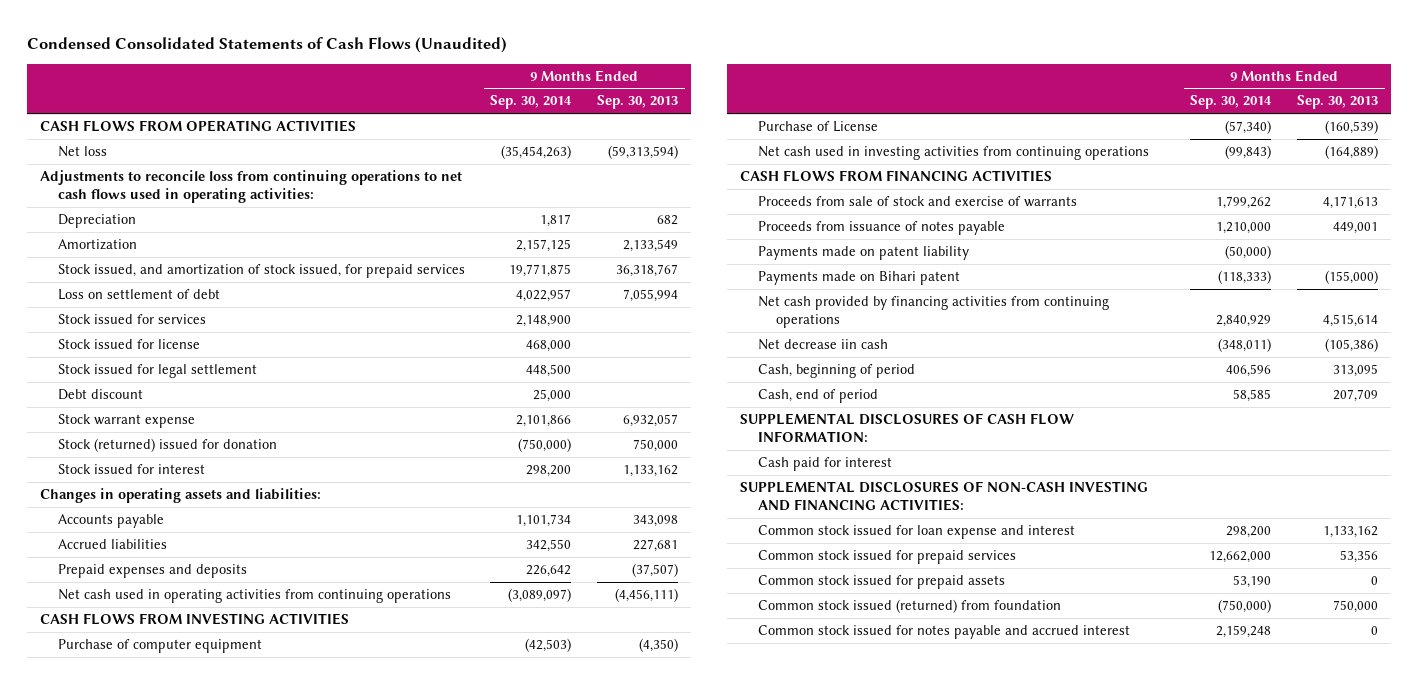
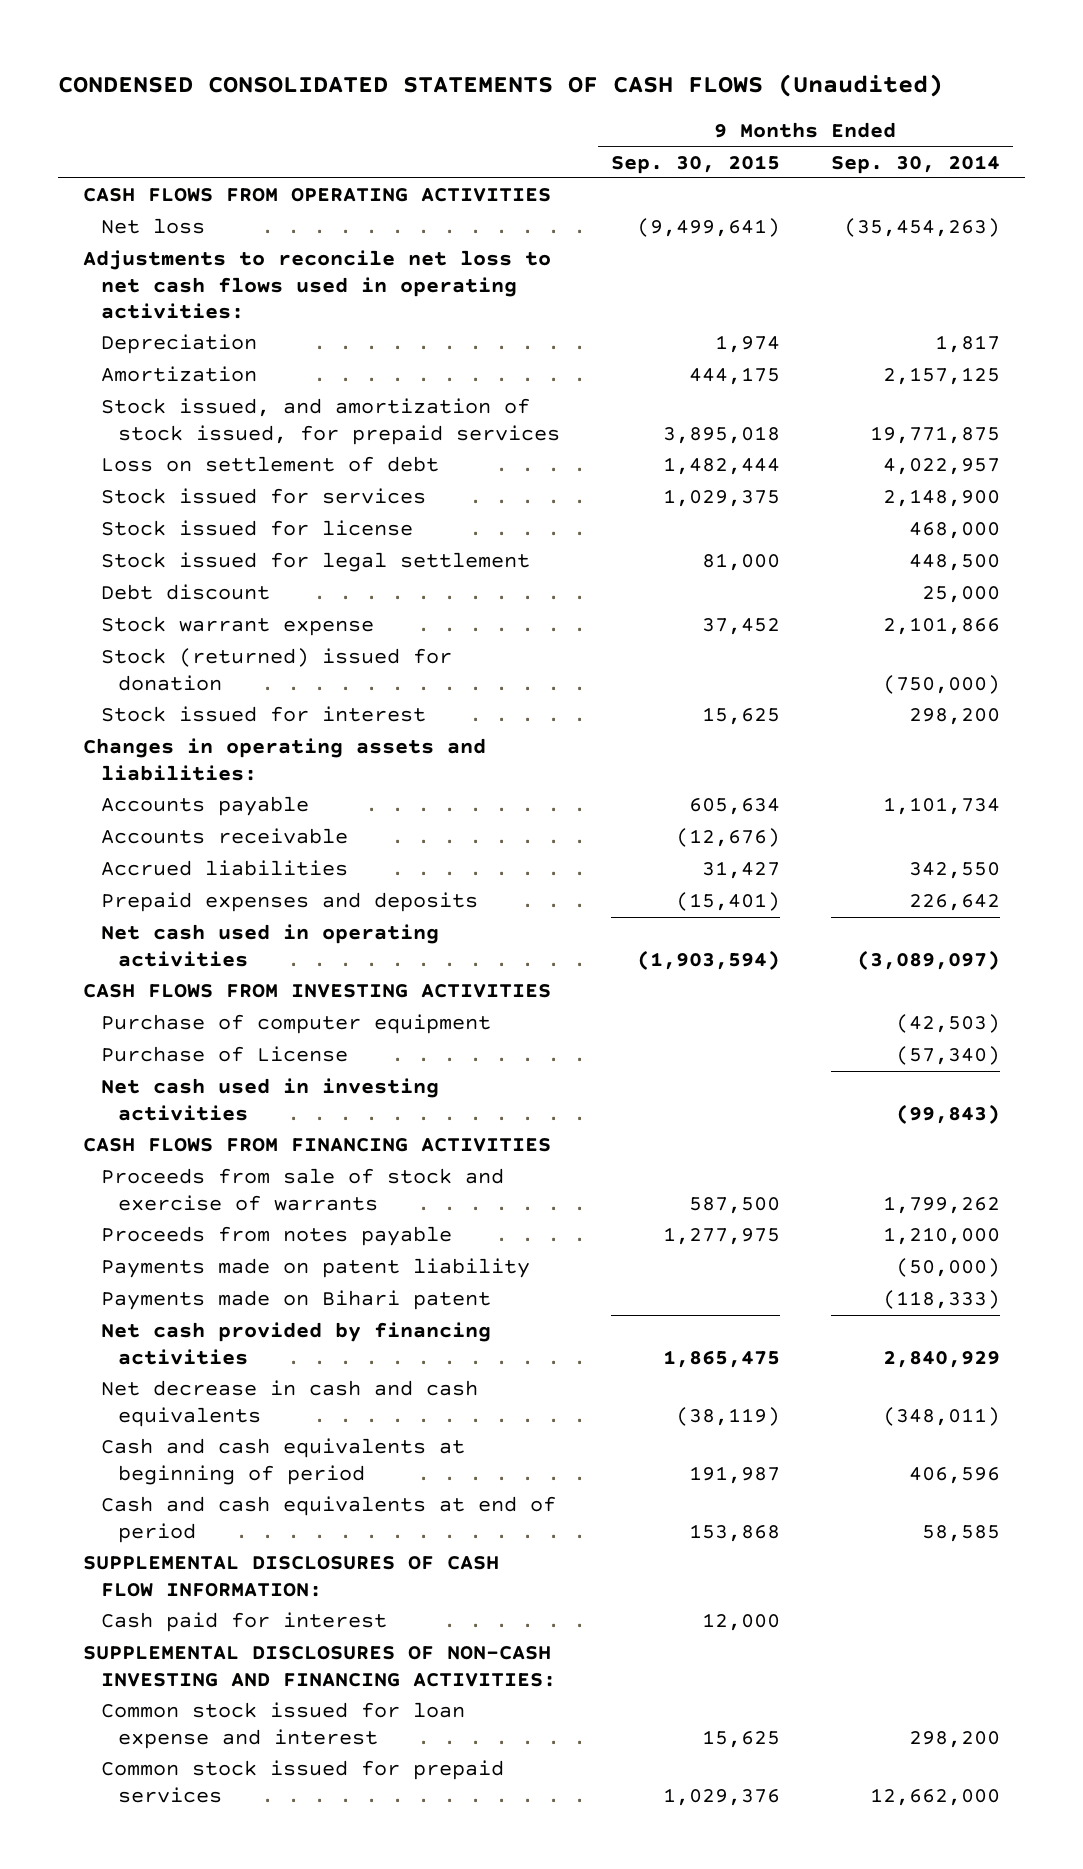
[26,37,507,54] Condensed Consolidated Statements of Cash Flows (Unaudited) -> [57,74,943,98] CONDENSED CONSOLIDATED STATEMENTS OF CASH FLOWS (Unaudited)
[597,95,679,110] Sep. 30, 2013 -> none
none -> [611,154,781,174] Sep. 30, 2015
[39,170,462,204] Adjustments to reconcile loss from continuing operations to net cash flows used in operating activities: -> [83,250,552,319] Adjustments to reconcile net loss to net cash flows used in operating activities:
none -> [100,828,348,845] Accounts receivable
[57,589,451,604] Net cash used in operating activities from continuing operations -> [100,924,439,967] Net cash used in operating activities
[757,146,1149,161] Net cash used in investing activities from continuing operations -> [100,1078,439,1121] Net cash used in investing activities
[757,221,1005,236] Proceeds from issuance of notes payable -> [100,1226,452,1247] Proceeds from notes payable
[757,296,1109,329] Net cash provided by financing activities from continuing operations -> [100,1322,491,1365] Net cash provided by financing activities
[757,339,888,351] Net decrease iin cash -> [100,1380,478,1427] Net decrease in cash and cash equivalents
[757,364,915,379] Cash, beginning of period -> [100,1438,465,1485] Cash and cash equivalents at beginning of period
[757,389,878,404] Cash, end of period -> [100,1496,556,1543] Cash and cash equivalents at end of period
[757,575,1005,590] Common stock issued for prepaid assets -> none
[757,599,1061,614] Common stock issued (returned) from foundation -> none
[757,625,1130,640] Common stock issued for notes payable and accrued interest -> none

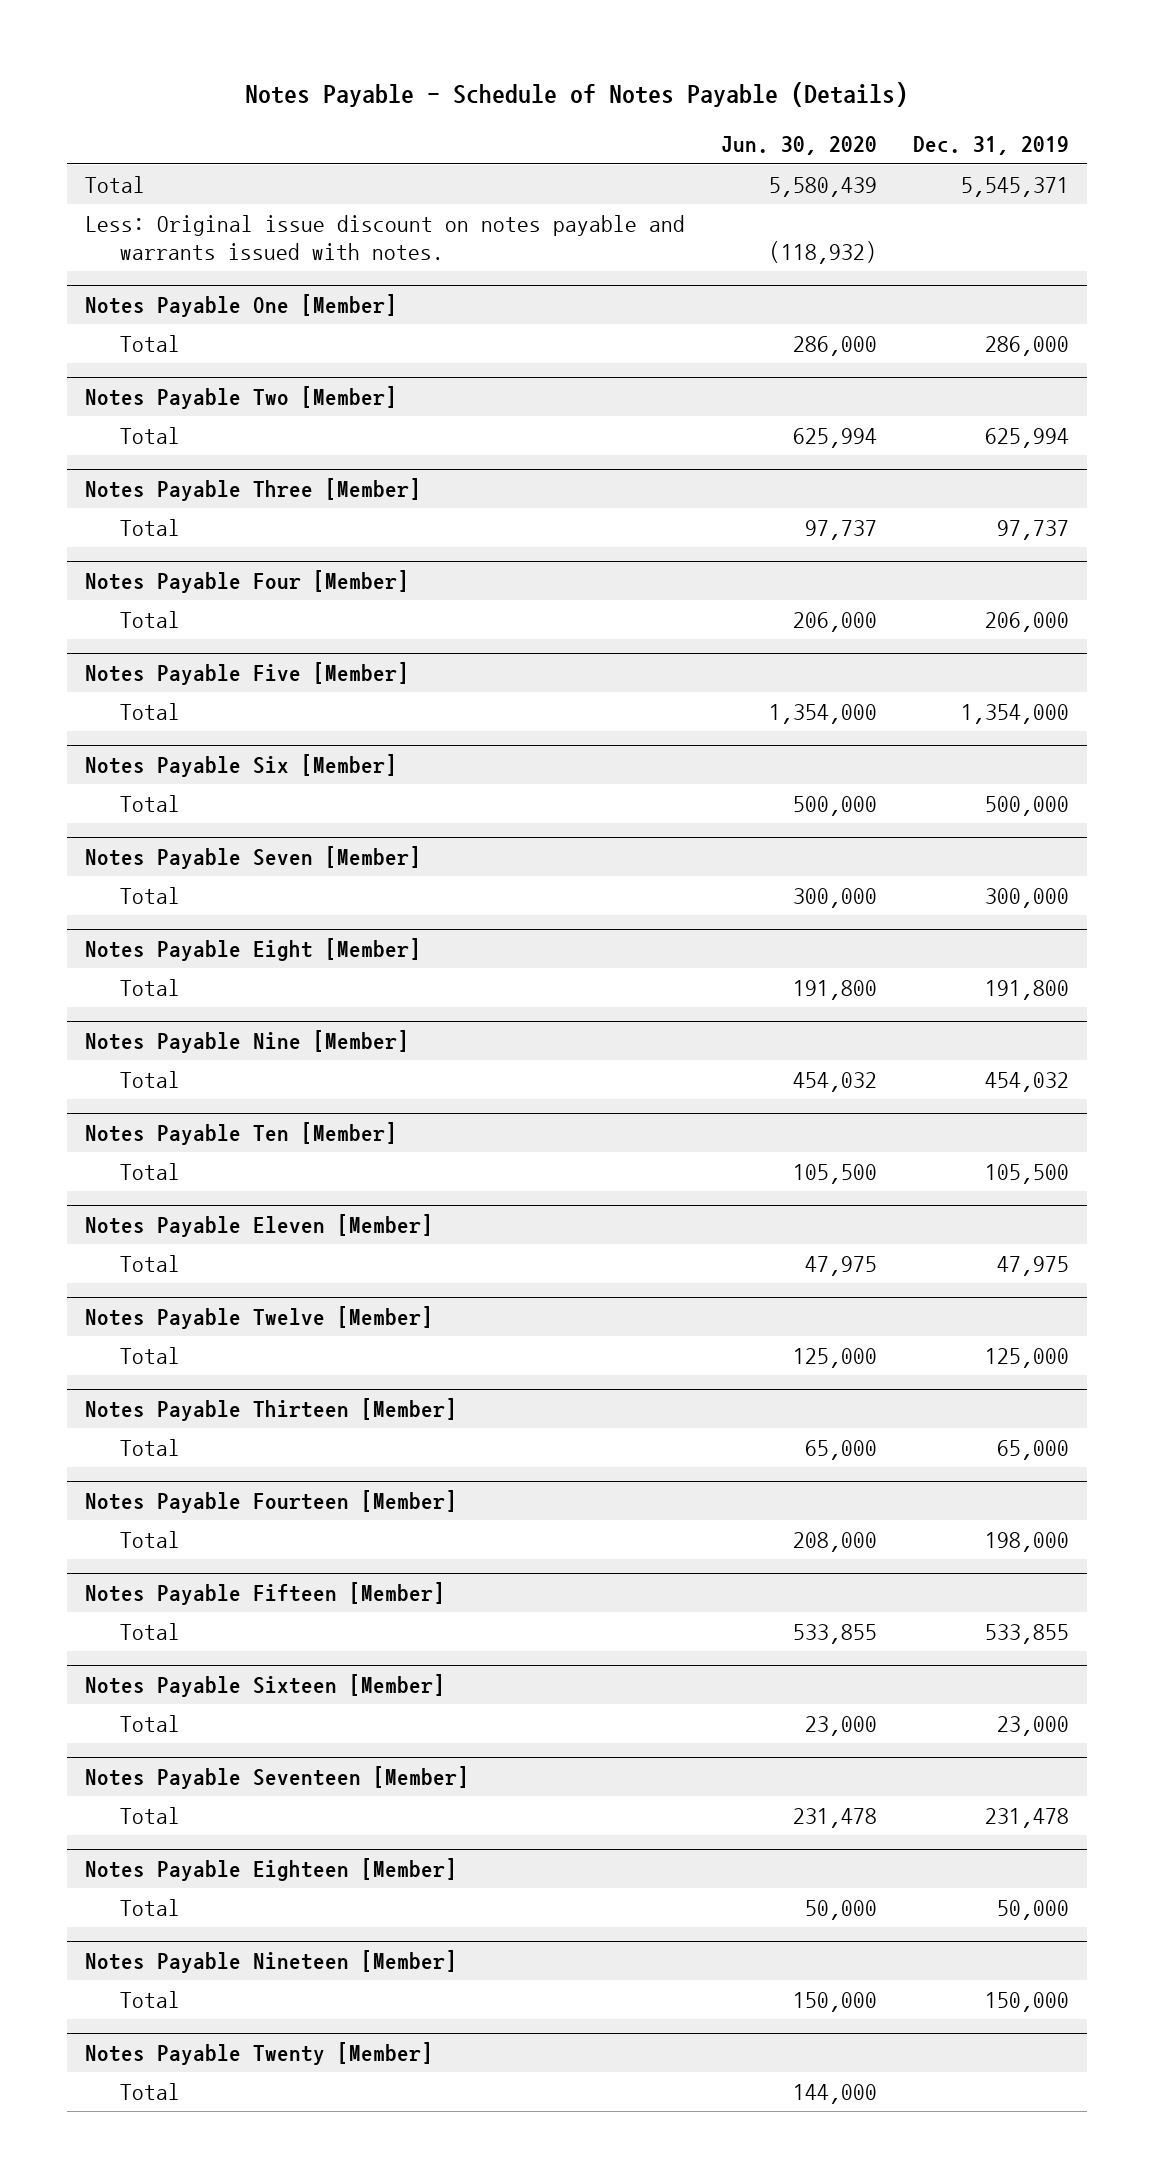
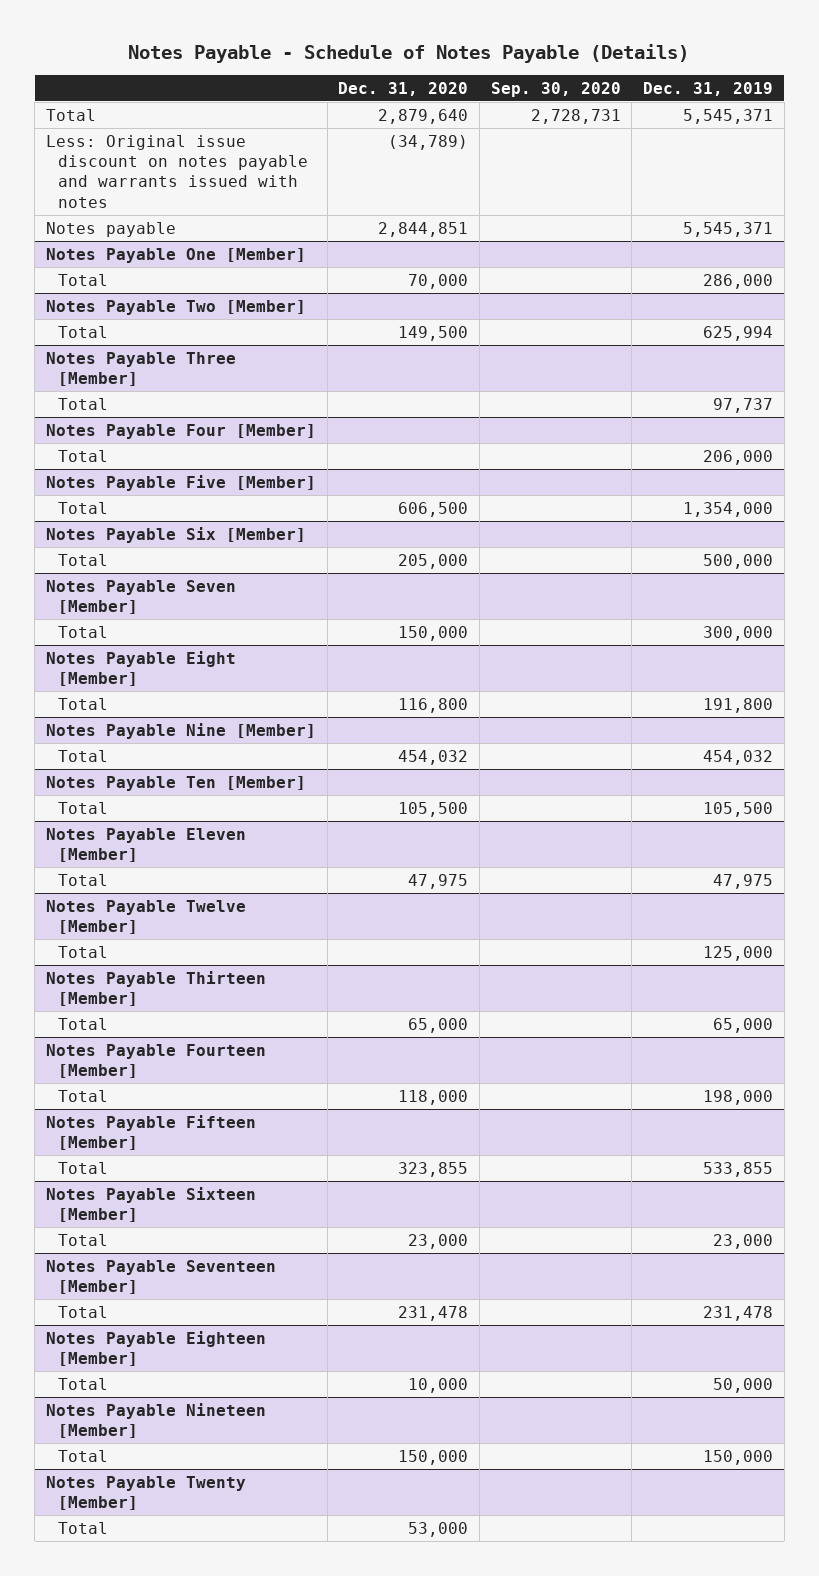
[721,136,878,156] Jun. 30, 2020 -> none
none -> [338,81,469,96] Dec. 31, 2020
none -> [490,81,621,97] Sep. 30, 2020
[85,214,686,260] Less: Original issue discount on notes payable and warrants issued with notes. -> [45,134,309,208] Less: Original issue discount on notes payable and warrants issued with notes
none -> [45,221,176,237] Notes payable

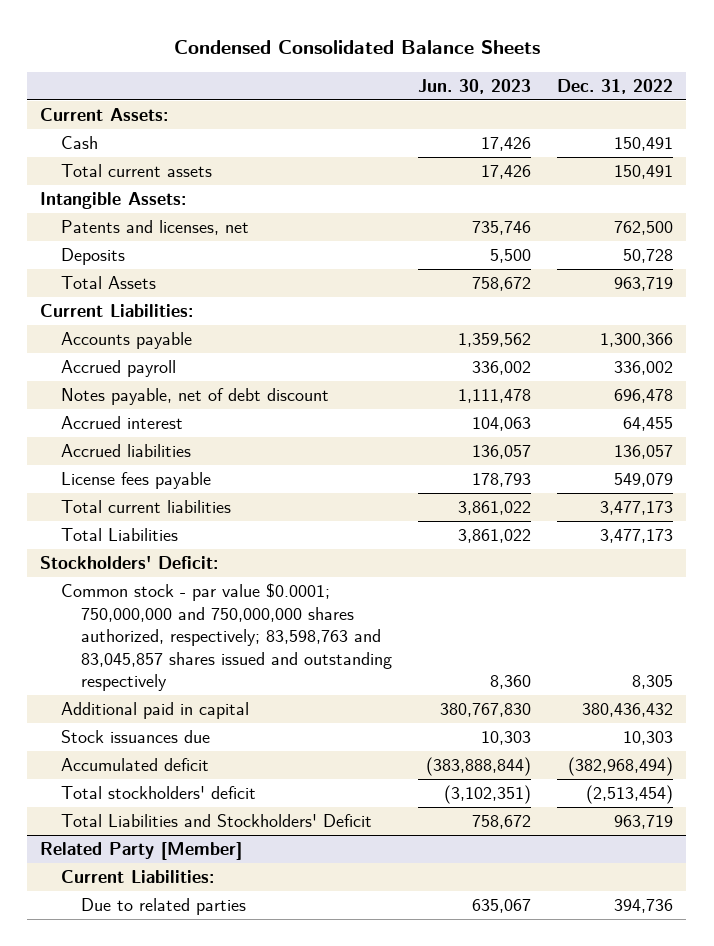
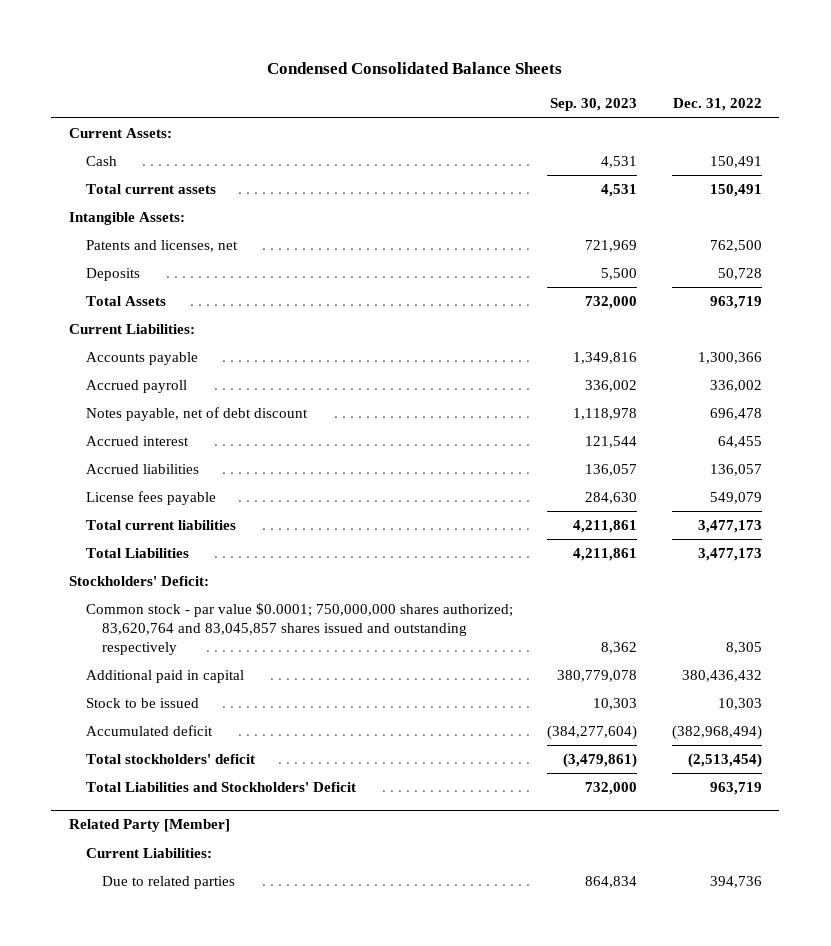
[418,78,532,94] Jun. 30, 2023 -> none
none -> [550,98,638,112] Sep. 30, 2023
[60,583,393,692] Common stock - par value $0.0001; 750,000,000 and 750,000,000 shares authorized, respectively; 83,598,763 and 83,045,857 shares issued and outstanding respectively -> [85,603,513,655] Common stock - par value $0.0001; 750,000,000 shares authorized; 83,620,764 and 83,045,857 shares issued and outstanding respectively
[60,730,210,744] Stock issuances due -> [85,698,199,709] Stock to be issued

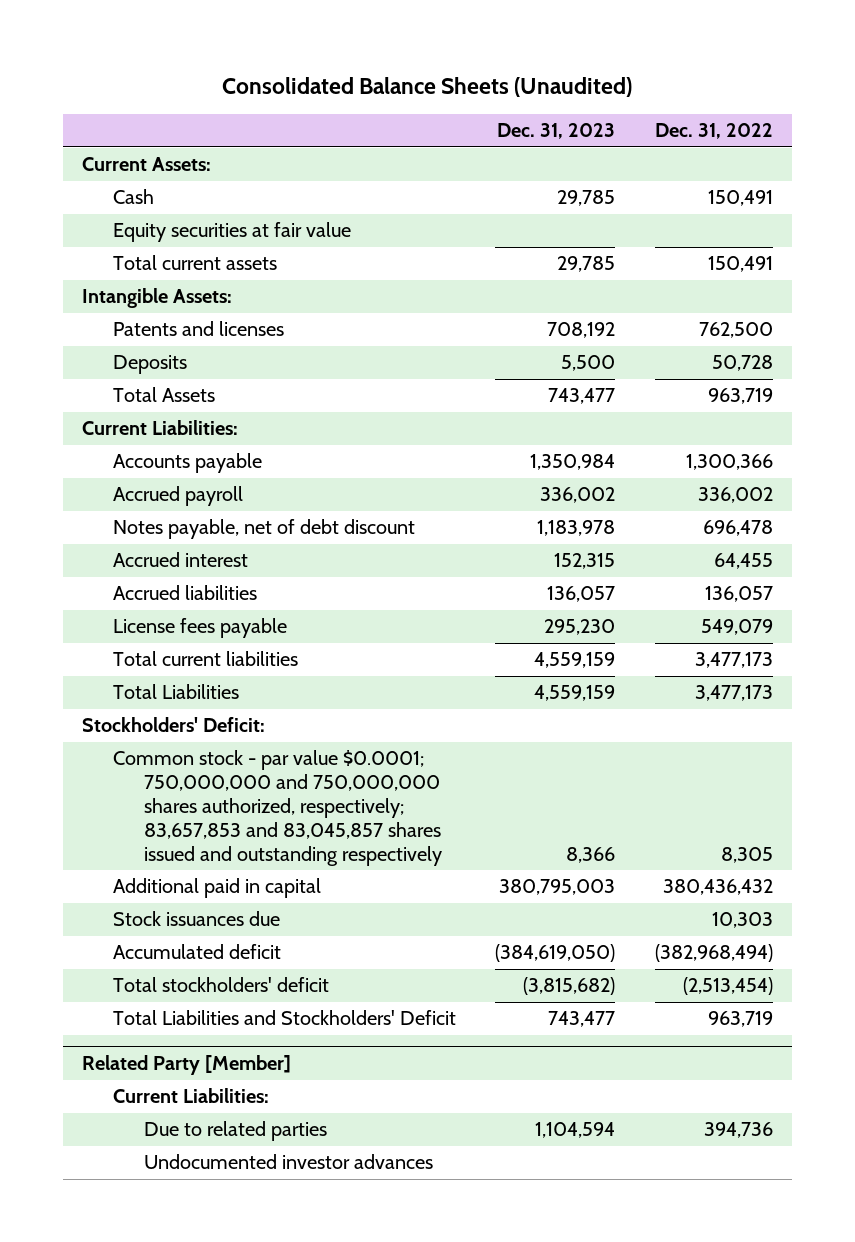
[267,62,563,75] Condensed Consolidated Balance Sheets -> [222,76,633,97] Consolidated Balance Sheets (Unaudited)
[550,98,638,112] Sep. 30, 2023 -> none
none -> [497,123,616,140] Dec. 31, 2023
none -> [113,222,352,243] Equity securities at fair value
[85,240,238,253] Patents and licenses, net -> [113,321,285,337] Patents and licenses
[85,603,513,655] Common stock - par value $0.0001; 750,000,000 shares authorized; 83,620,764 and 83,045,857 shares issued and outstanding respectively -> [113,750,443,866] Common stock - par value $0.0001; 750,000,000 and 750,000,000 shares authorized, respectively; 83,657,853 and 83,045,857 shares issued and outstanding respectively
[85,698,199,709] Stock to be issued -> [113,911,281,927] Stock issuances due
none -> [144,1154,434,1170] Undocumented investor advances

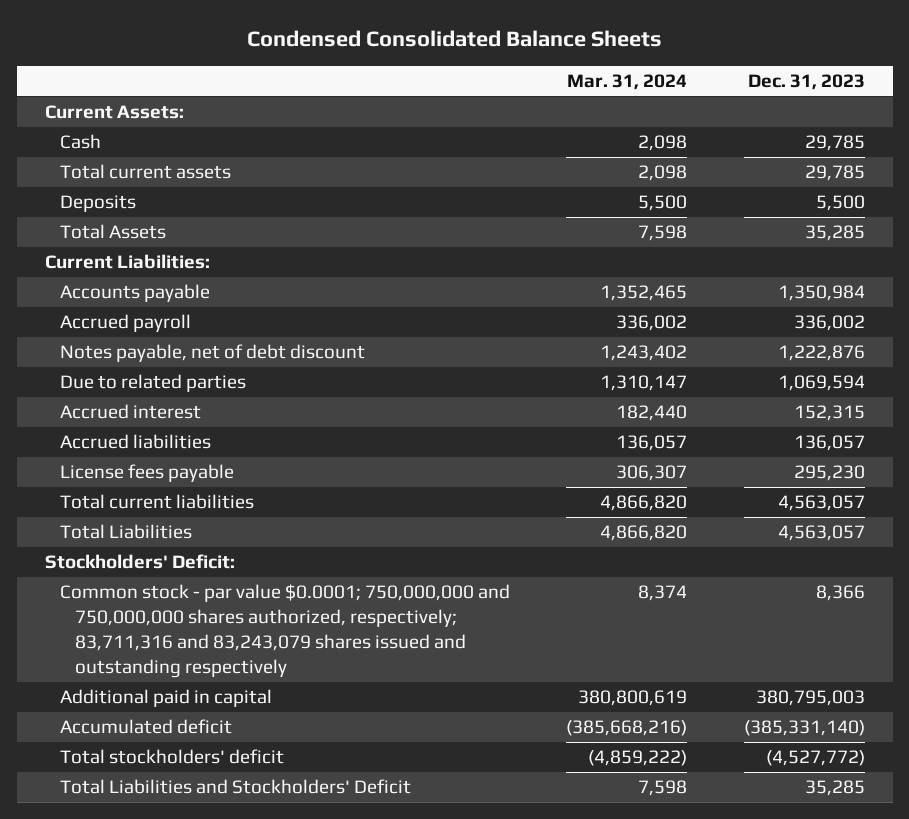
[222,76,633,97] Consolidated Balance Sheets (Unaudited) -> [246,30,662,48] Condensed Consolidated Balance Sheets
[654,123,773,140] Dec. 31, 2022 -> none
none -> [567,73,688,90] Mar. 31, 2024
[113,222,352,243] Equity securities at fair value -> none
[82,288,233,309] Intangible Assets: -> none
[113,321,285,337] Patents and licenses -> none
[548,388,616,405] 743,477 -> [804,225,865,242] 35,285
[537,520,616,537] 1,183,978 -> [777,345,865,362] 1,222,876
none -> [59,374,246,393] Due to related parties
[534,652,616,669] 4,559,159 -> [777,495,865,512] 4,563,057
[534,685,616,702] 4,559,159 -> [777,525,865,542] 4,563,057
[113,750,443,866] Common stock - par value $0.0001; 750,000,000 and 750,000,000 shares authorized, respectively; 83,657,853 and 83,045,857 shares issued and outstanding respectively -> [59,584,510,678] Common stock - par value $0.0001; 750,000,000 and 750,000,000 shares authorized, respectively; 83,711,316 and 83,243,079 shares issued and outstanding respectively
[113,911,281,927] Stock issuances due -> none
[82,1055,292,1076] Related Party [Member] -> none
[113,1088,270,1104] Current Liabilities: -> none
[144,1121,328,1142] Due to related parties -> none
[144,1154,434,1170] Undocumented investor advances -> none
[495,944,616,963] (384,619,050) -> [743,720,865,737] (385,331,140)
[523,977,616,996] (3,815,682) -> [765,750,865,767] (4,527,772)
[548,1011,616,1028] 743,477 -> [804,780,865,797] 35,285

